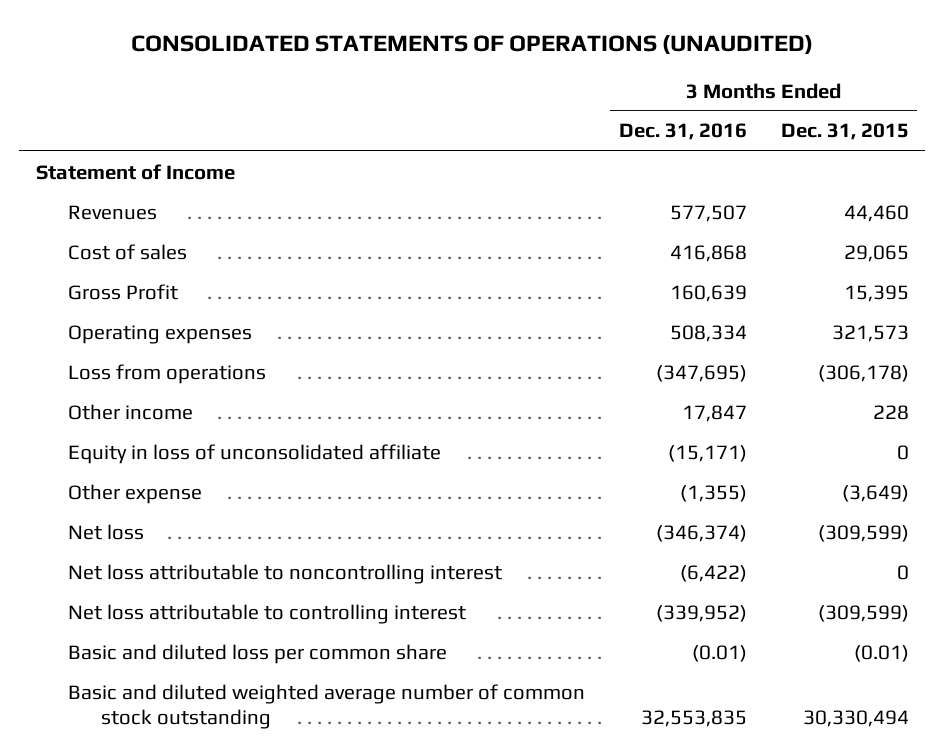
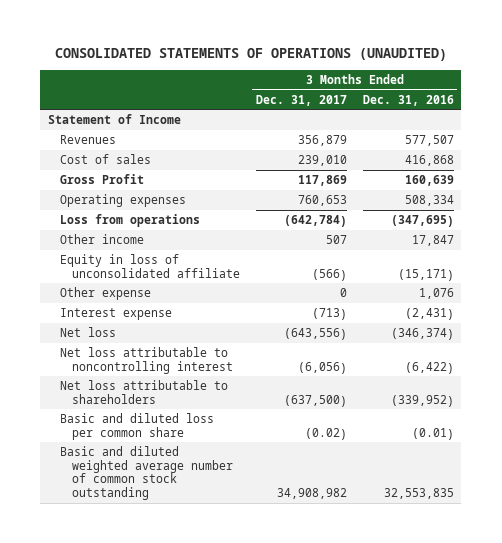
[780,123,909,141] Dec. 31, 2015 -> none
none -> [255,94,347,106] Dec. 31, 2017
[679,484,747,502] (1,355) -> [418,287,454,299] 1,076
none -> [60,307,173,320] Interest expense
[68,603,467,624] Net loss attributable to controlling interest -> [60,379,229,404] Net loss attributable to shareholders

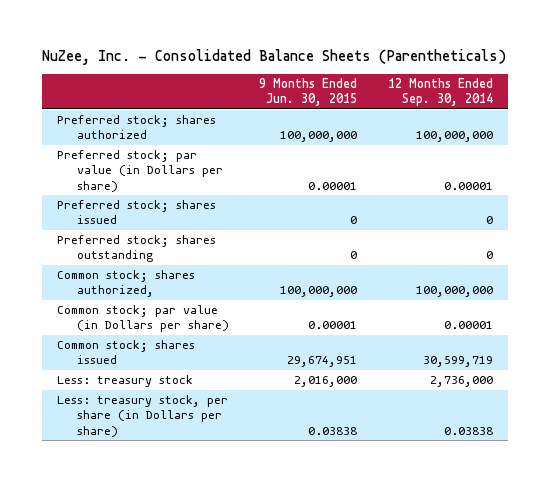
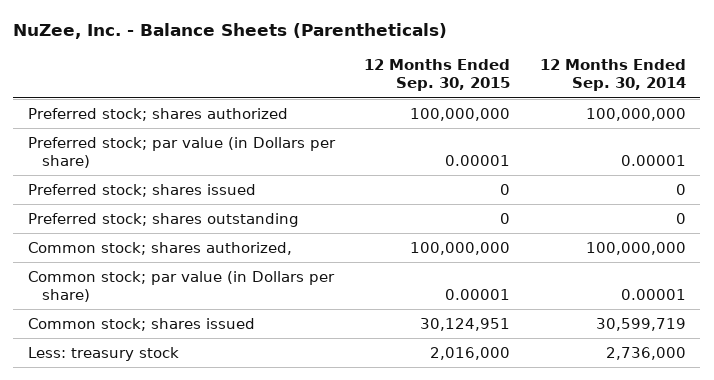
[41,49,506,66] NuZee, Inc. - Consolidated Balance Sheets (Parentheticals) -> [13,22,448,39] NuZee, Inc. - Balance Sheets (Parentheticals)
[259,77,358,107] 9 Months Ended Jun. 30, 2015 -> none
none -> [364,59,511,92] 12 Months Ended Sep. 30, 2015
[57,395,229,437] Less: treasury stock, per share (in Dollars per share) -> none

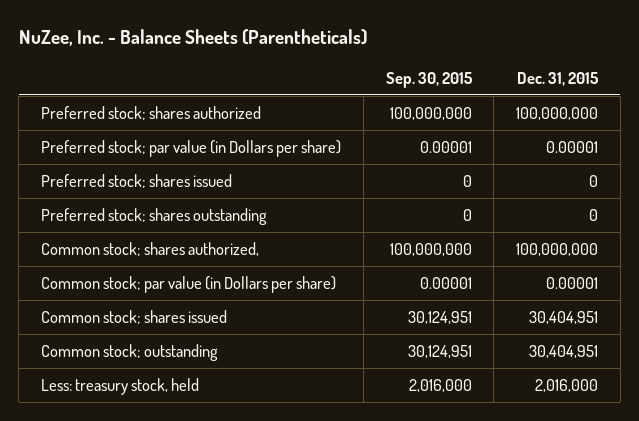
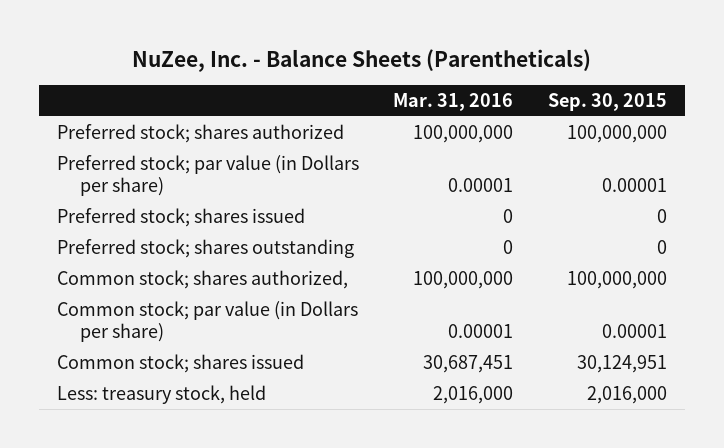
[517,71,600,86] Dec. 31, 2015 -> none
none -> [393,93,514,112] Mar. 31, 2016
[41,343,219,361] Common stock; outstanding -> none

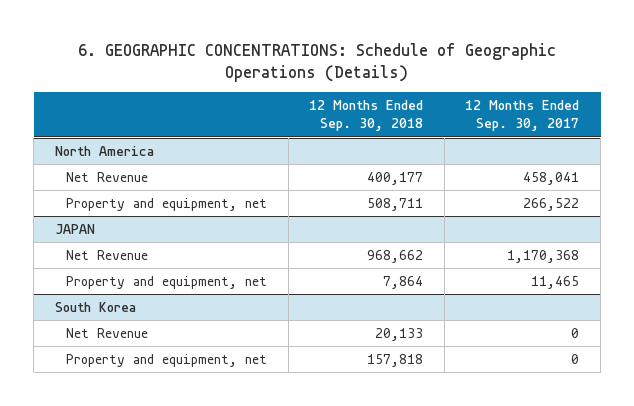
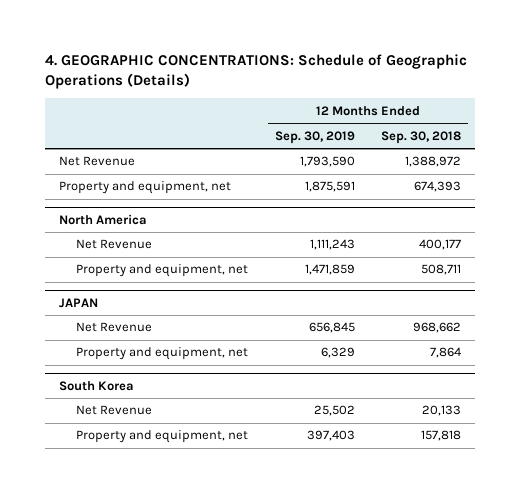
[78,42,557,82] 6. GEOGRAPHIC CONCENTRATIONS: Schedule of Geographic Operations (Details) -> [45,54,468,90] 4. GEOGRAPHIC CONCENTRATIONS: Schedule of Geographic Operations (Details)
[465,100,580,132] 12 Months Ended Sep. 30, 2017 -> none
none -> [274,130,355,144] Sep. 30, 2019
none -> [58,156,135,167] Net Revenue
none -> [58,181,231,195] Property and equipment, net

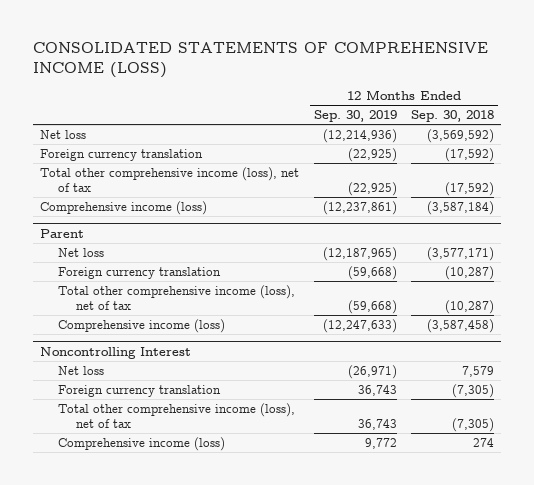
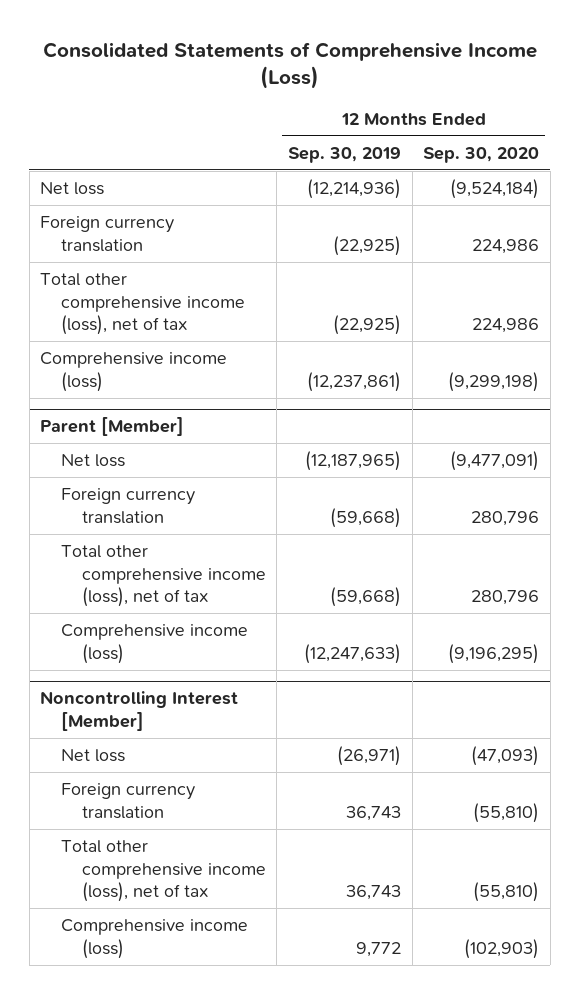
[32,42,488,79] CONSOLIDATED STATEMENTS OF COMPREHENSIVE INCOME (LOSS) -> [42,41,537,90] Consolidated Statements of Comprehensive Income (Loss)
[411,110,495,123] Sep. 30, 2018 -> none
none -> [423,146,540,163] Sep. 30, 2020
[40,228,85,238] Parent -> [40,417,185,437] Parent [Member]
[40,346,192,359] Noncontrolling Interest -> [40,691,239,732] Noncontrolling Interest [Member]

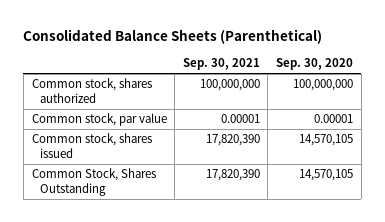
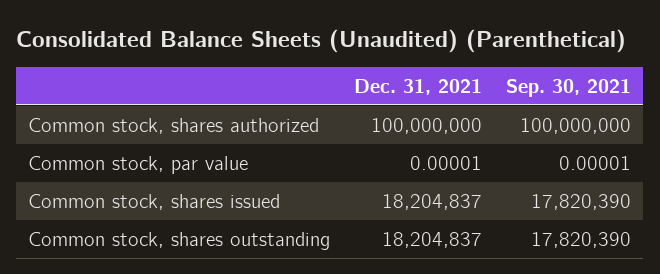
[23,29,323,45] Consolidated Balance Sheets (Parenthetical) -> [16,29,627,54] Consolidated Balance Sheets (Unaudited) (Parenthetical)
[276,58,354,71] Sep. 30, 2020 -> none
none -> [354,78,483,95] Dec. 31, 2021
[31,168,156,197] Common Stock, Shares Outstanding -> [28,231,331,250] Common stock, shares outstanding

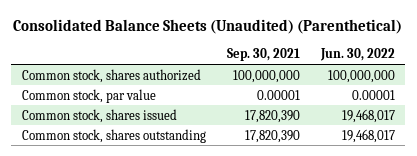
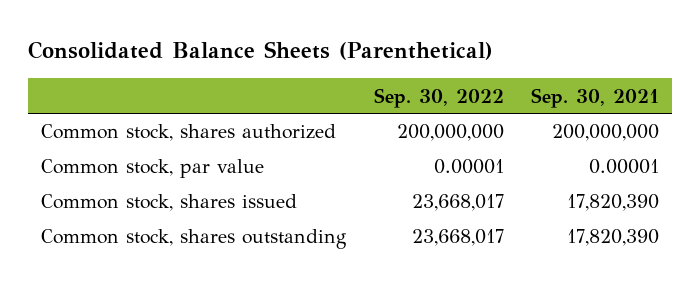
[13,19,403,35] Consolidated Balance Sheets (Unaudited) (Parenthetical) -> [27,41,493,61] Consolidated Balance Sheets (Parenthetical)
[319,48,395,62] Jun. 30, 2022 -> none
none -> [373,87,504,108] Sep. 30, 2022
[232,69,300,83] 100,000,000 -> [551,124,659,142] 200,000,000

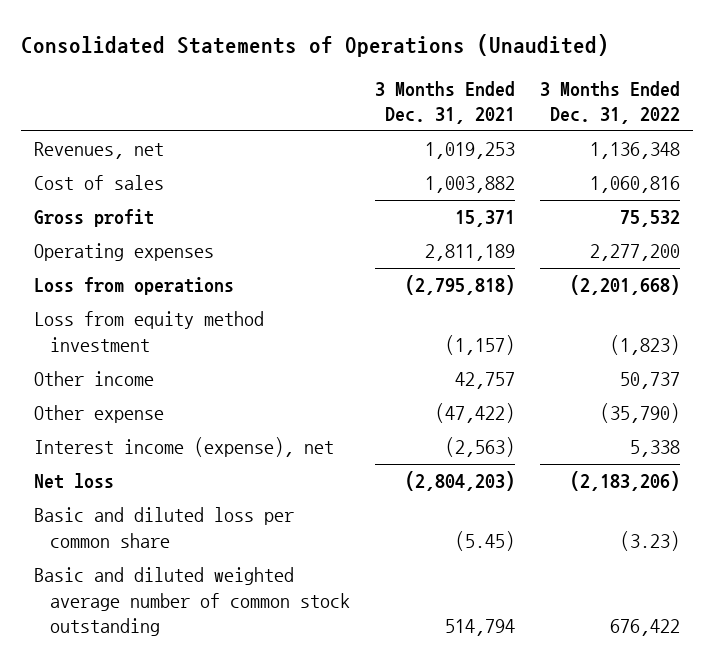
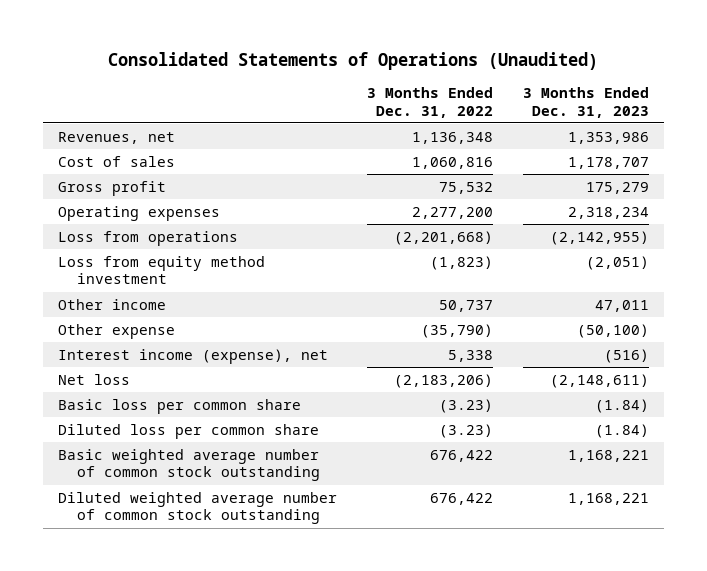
[375,80,516,124] 3 Months Ended Dec. 31, 2021 -> none
none -> [523,87,650,118] 3 Months Ended Dec. 31, 2023
[33,507,294,548] Basic and diluted loss per common share -> [57,398,301,414] Basic loss per common share
none -> [57,423,319,439] Diluted loss per common share
[33,567,350,636] Basic and diluted weighted average number of common stock outstanding -> [57,448,320,482] Basic weighted average number of common stock outstanding
none -> [57,491,337,525] Diluted weighted average number of common stock outstanding

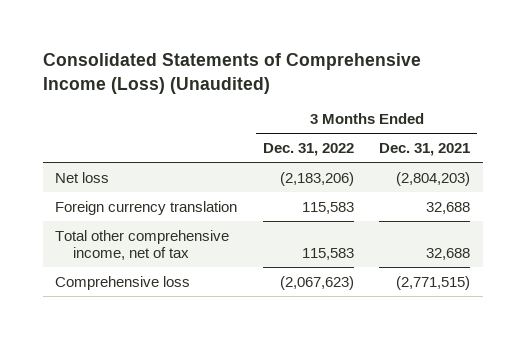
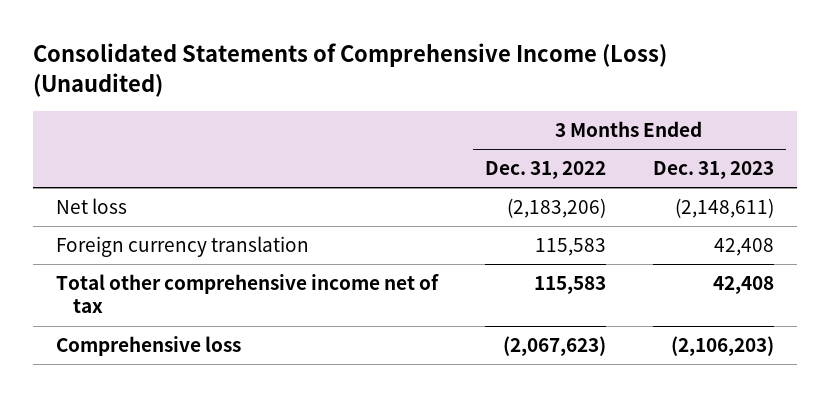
[379,143,471,157] Dec. 31, 2021 -> none
none -> [652,161,774,180] Dec. 31, 2023
[55,229,230,260] Total other comprehensive income, net of tax -> [56,273,440,314] Total other comprehensive income net of tax

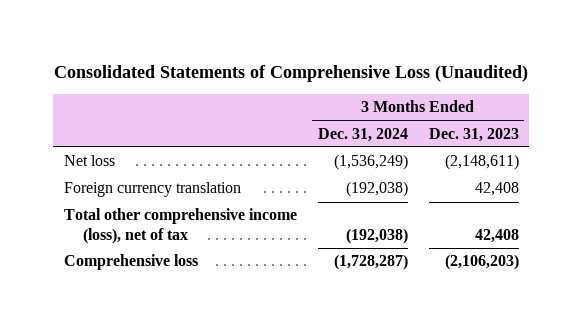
[32,43,667,97] Consolidated Statements of Comprehensive Income (Loss) (Unaudited) -> [54,64,529,82] Consolidated Statements of Comprehensive Loss (Unaudited)
[485,161,607,180] Dec. 31, 2022 -> none
none -> [317,127,408,142] Dec. 31, 2024
[56,273,440,314] Total other comprehensive income net of tax -> [63,208,297,245] Total other comprehensive income (loss), net of tax

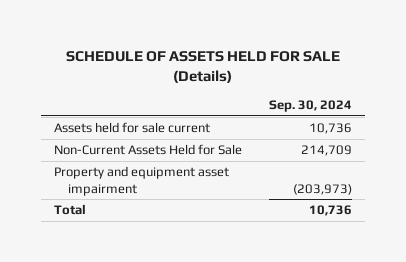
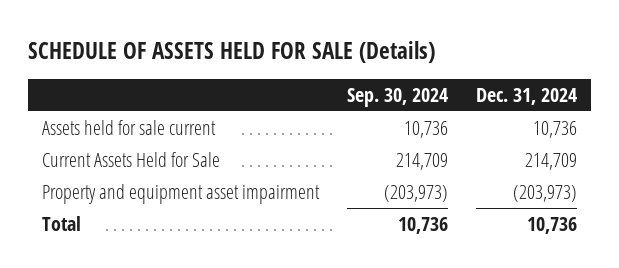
none -> [476,87,578,105] Dec. 31, 2024
[54,144,243,156] Non-Current Assets Held for Sale -> [41,151,220,167] Current Assets Held for Sale

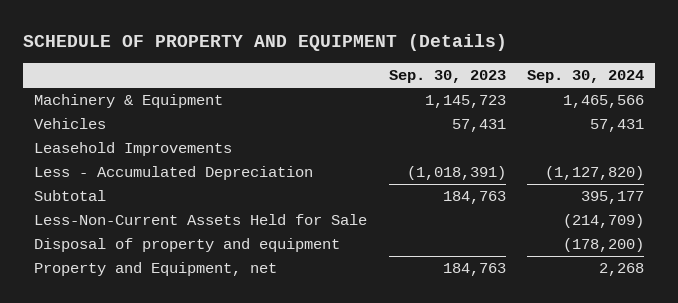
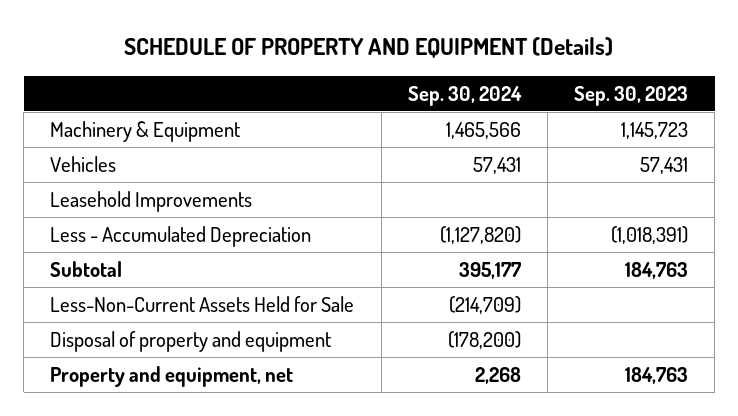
[33,262,277,277] Property and Equipment, net -> [50,365,294,387] Property and equipment, net

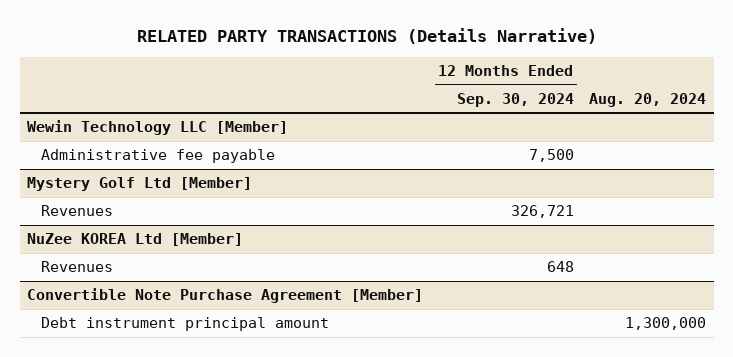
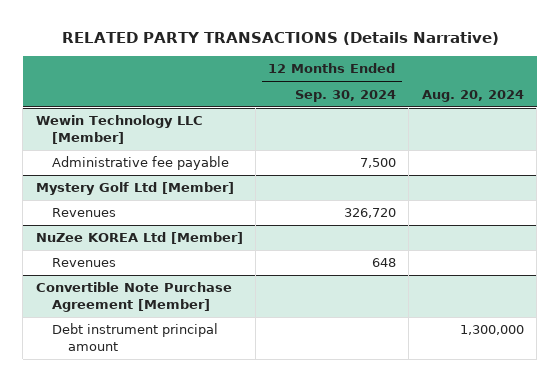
[510,205,574,219] 326,721 -> [343,208,396,219] 326,720

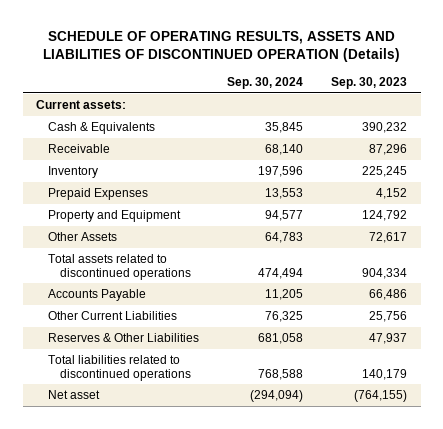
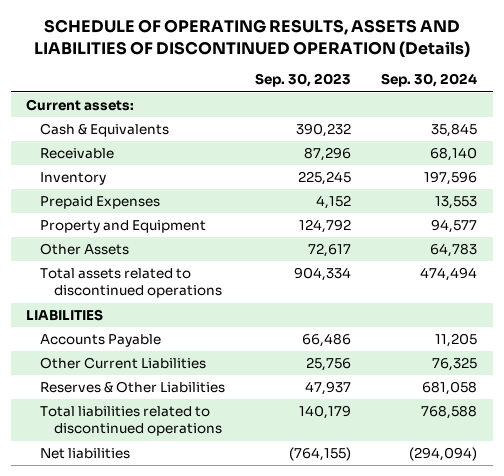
none -> [26,309,104,322] LIABILITIES
[48,389,101,399] Net asset -> [39,448,130,460] Net liabilities

